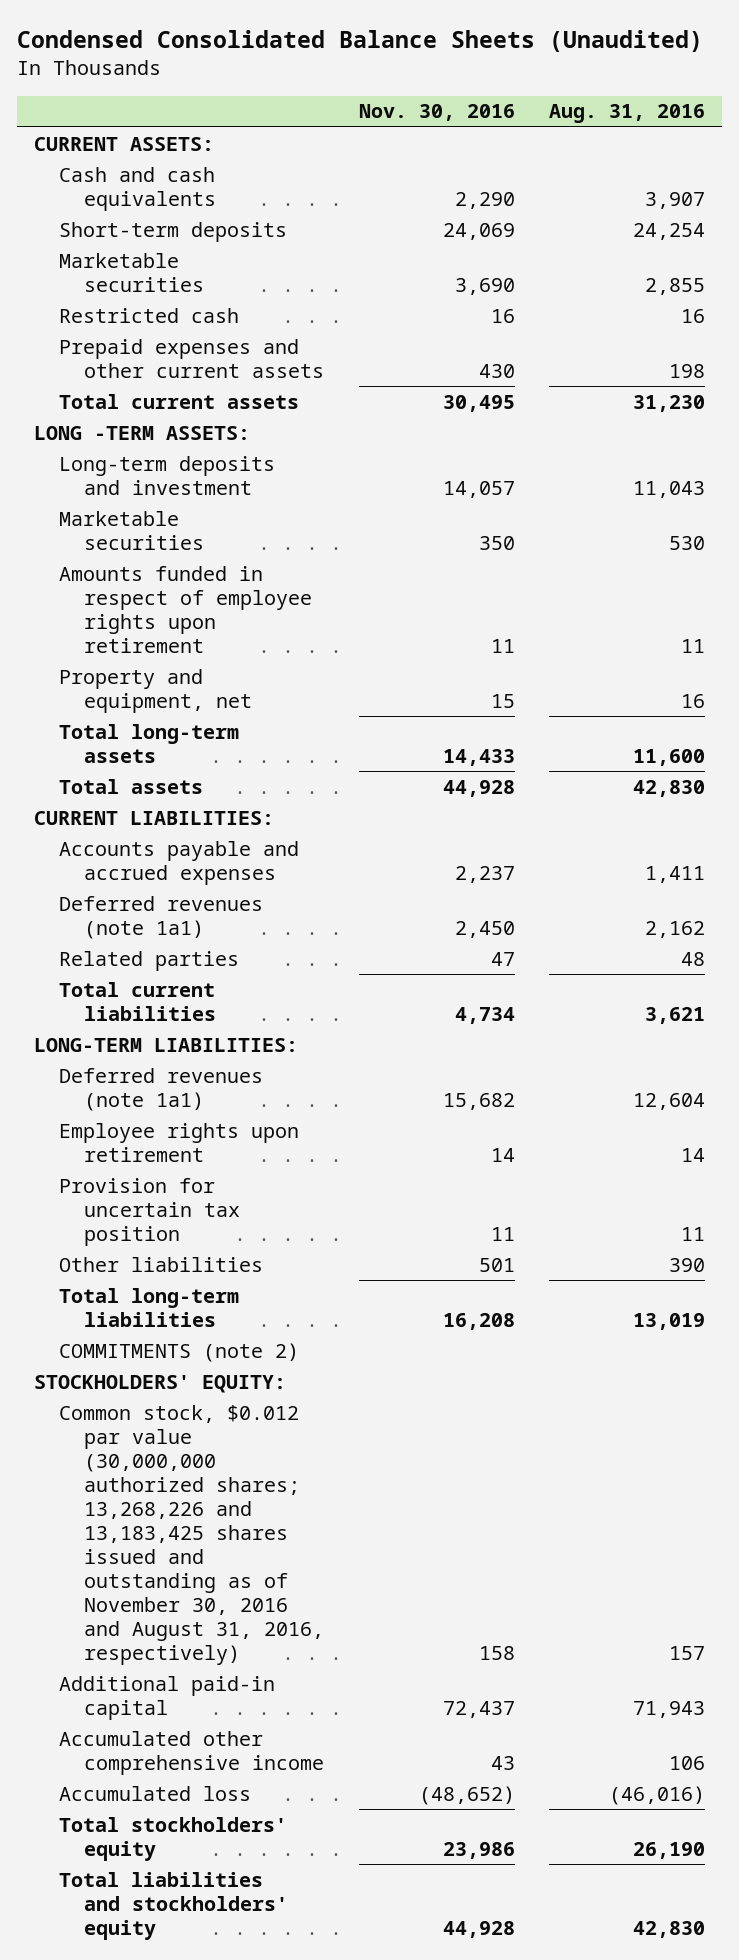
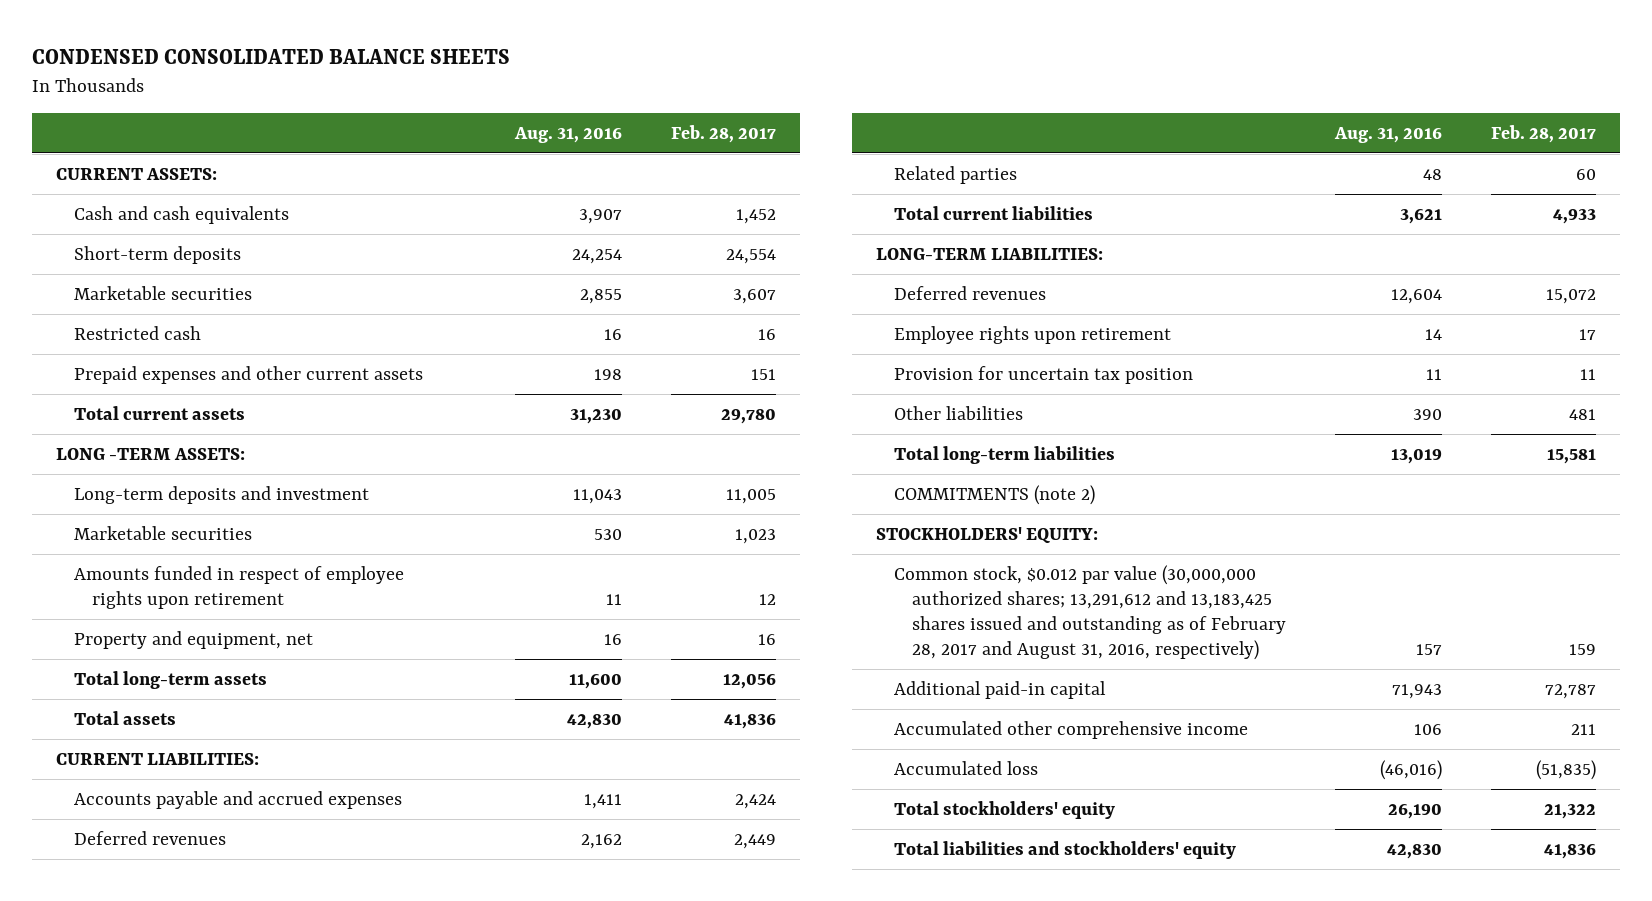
[16,30,703,53] Condensed Consolidated Balance Sheets (Unaudited) -> [31,49,510,65] CONDENSED CONSOLIDATED BALANCE SHEETS
[358,104,515,122] Nov. 30, 2016 -> none
none -> [670,125,776,144] Feb. 28, 2017
[59,895,264,939] Deferred revenues (note 1a1) -> [74,830,227,845] Deferred revenues
[59,1067,264,1111] Deferred revenues (note 1a1) -> [894,285,1047,300] Deferred revenues
[59,1404,325,1665] Common stock, $0.012 par value (30,000,000 authorized shares; 13,268,226 and 13,183,425 shares issued and outstanding as of November 30, 2016 and August 31, 2016, respectively) -> [894,564,1287,661] Common stock, $0.012 par value (30,000,000 authorized shares; 13,291,612 and 13,183,425 shares issued and outstanding as of February 28, 2017 and August 31, 2016, respectively)

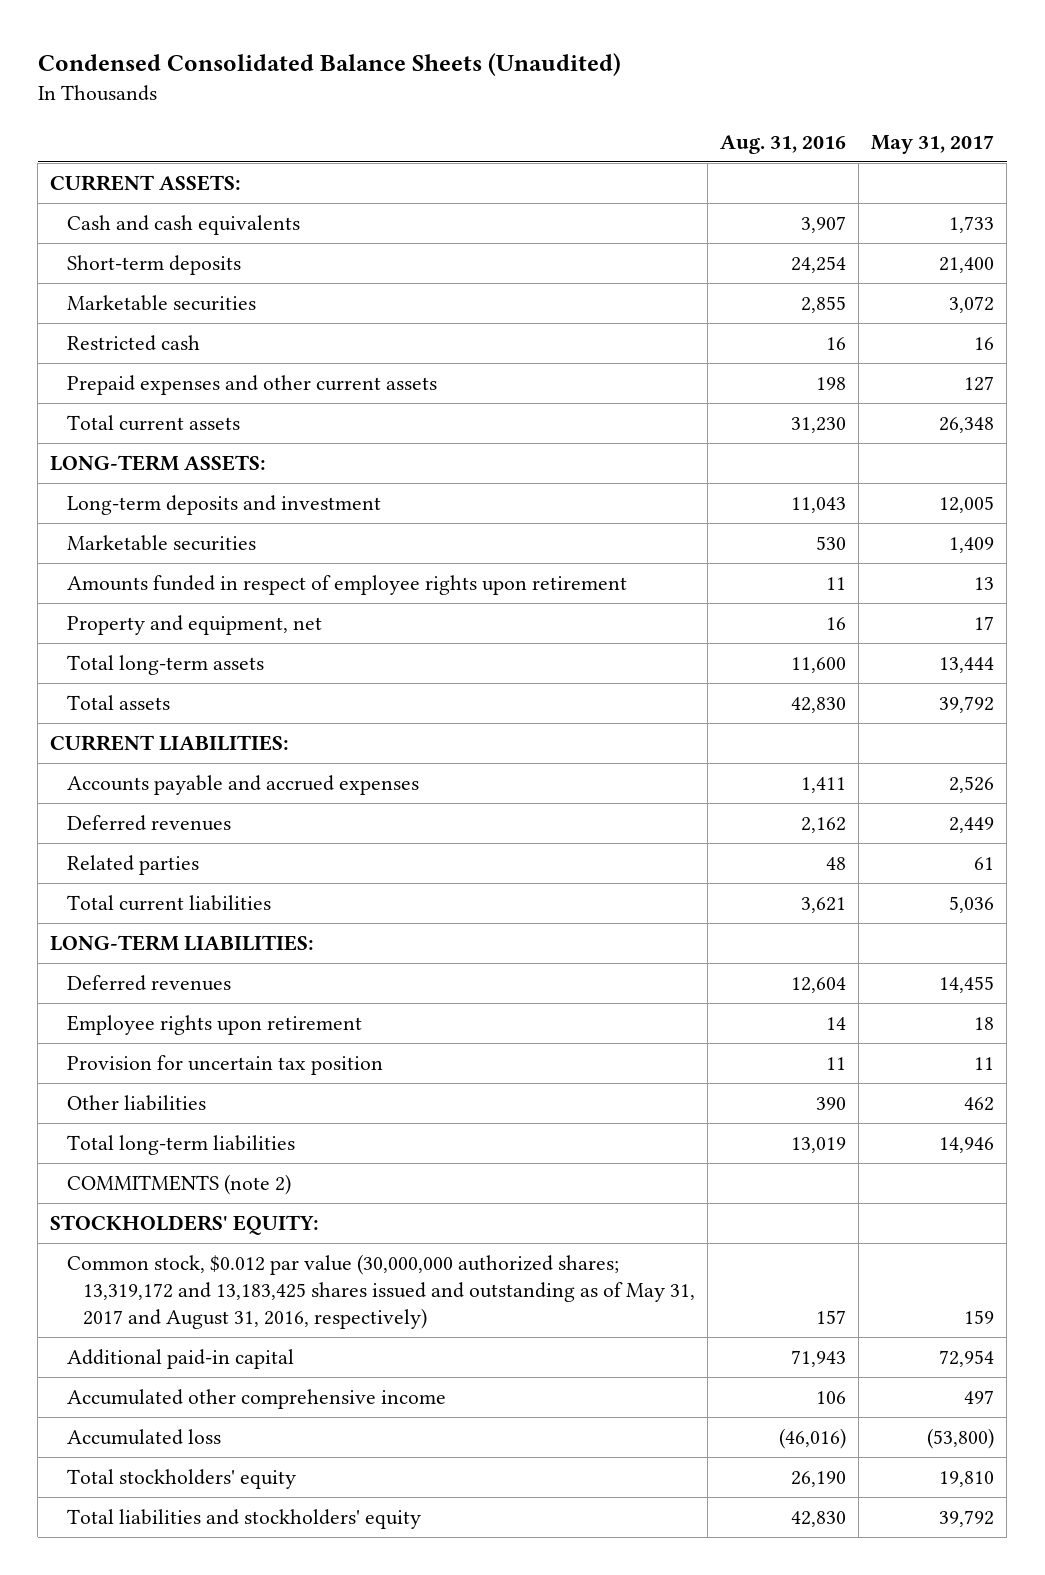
[31,49,510,65] CONDENSED CONSOLIDATED BALANCE SHEETS -> [37,53,621,77] Condensed Consolidated Balance Sheets (Unaudited)
[670,125,776,144] Feb. 28, 2017 -> none
none -> [871,134,995,154] May 31, 2017
[56,447,246,460] LONG -TERM ASSETS: -> [50,455,267,472] LONG-TERM ASSETS:
[894,564,1287,661] Common stock, $0.012 par value (30,000,000 authorized shares; 13,291,612 and 13,183,425 shares issued and outstanding as of February 28, 2017 and August 31, 2016, respectively) -> [66,1254,696,1330] Common stock, $0.012 par value (30,000,000 authorized shares; 13,319,172 and 13,183,425 shares issued and outstanding as of May 31, 2017 and August 31, 2016, respectively)

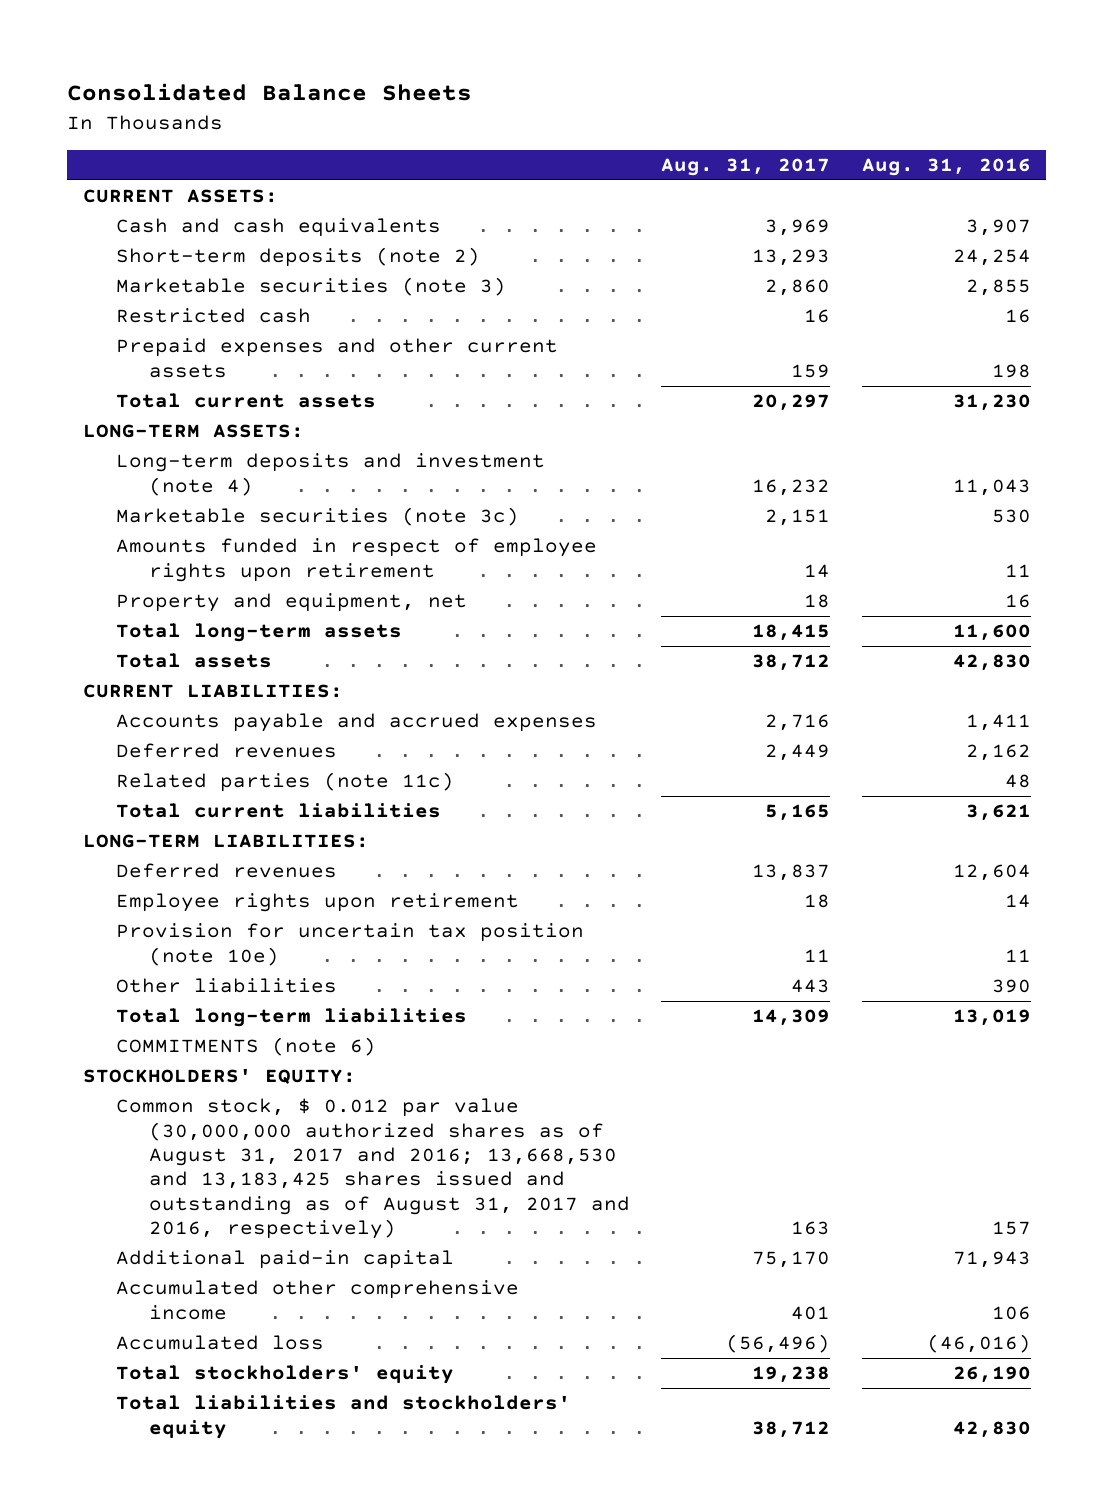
[37,53,621,77] Condensed Consolidated Balance Sheets (Unaudited) -> [67,83,473,102] Consolidated Balance Sheets
[871,134,995,154] May 31, 2017 -> none
none -> [661,158,831,177] Aug. 31, 2017
[66,255,241,276] Short-term deposits -> [116,247,481,268] Short-term deposits (note 2)
[66,295,256,312] Marketable securities -> [116,277,507,297] Marketable securities (note 3)
[66,495,381,516] Long-term deposits and investment -> [116,453,546,496] Long-term deposits and investment (note 4)
[66,535,256,552] Marketable securities -> [116,507,520,527] Marketable securities (note 3c)
[66,855,199,876] Related parties -> [116,772,455,793] Related parties (note 11c)
[66,1055,383,1076] Provision for uncertain tax position -> [116,923,585,966] Provision for uncertain tax position (note 10e)
[66,1174,291,1196] COMMITMENTS (note 2) -> [116,1037,377,1057] COMMITMENTS (note 6)
[66,1254,696,1330] Common stock, $0.012 par value (30,000,000 authorized shares; 13,319,172 and 13,183,425 shares issued and outstanding as of May 31, 2017 and August 31, 2016, respectively) -> [116,1098,630,1239] Common stock, $ 0.012 par value (30,000,000 authorized shares as of August 31, 2017 and 2016; 13,668,530 and 13,183,425 shares issued and outstanding as of August 31, 2017 and 2016, respectively)

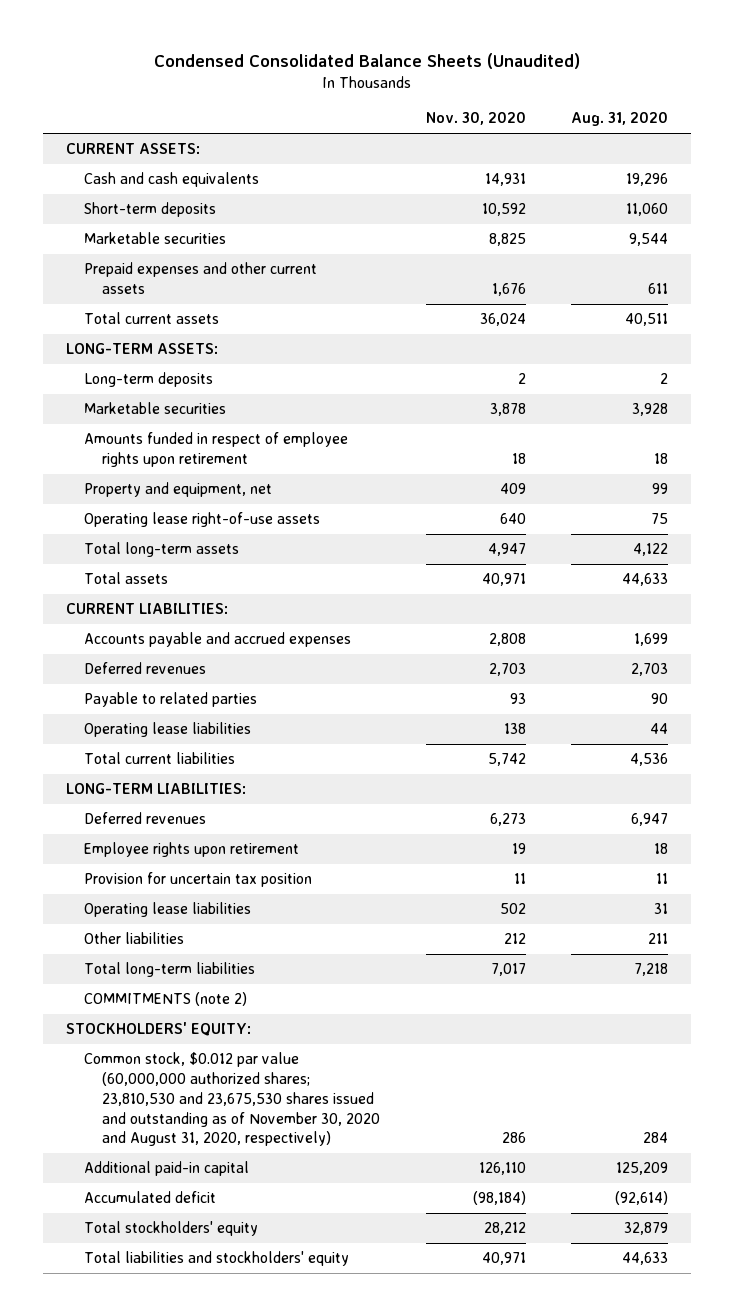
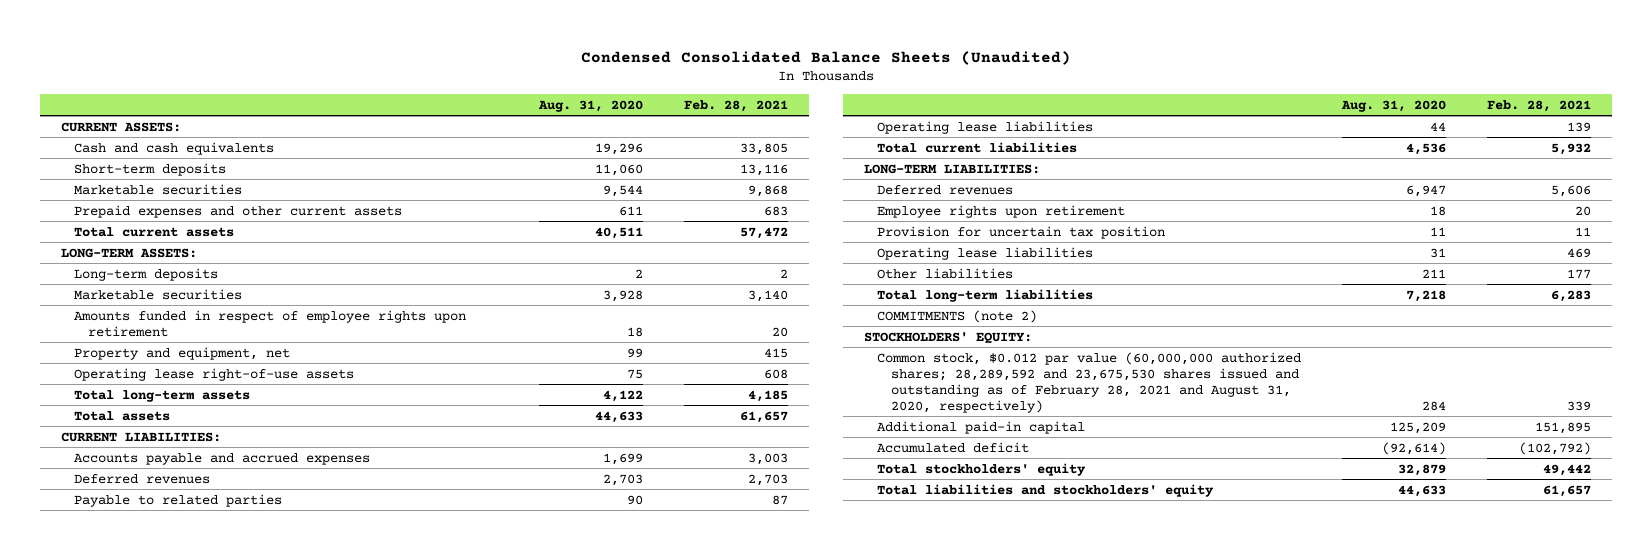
[425,112,526,126] Nov. 30, 2020 -> none
none -> [684,99,789,112] Feb. 28, 2021
[83,1052,380,1147] Common stock, $0.012 par value (60,000,000 authorized shares; 23,810,530 and 23,675,530 shares issued and outstanding as of November 30, 2020 and August 31, 2020, respectively) -> [877,351,1302,413] Common stock, $0.012 par value (60,000,000 authorized shares; 28,289,592 and 23,675,530 shares issued and outstanding as of February 28, 2021 and August 31, 2020, respectively)

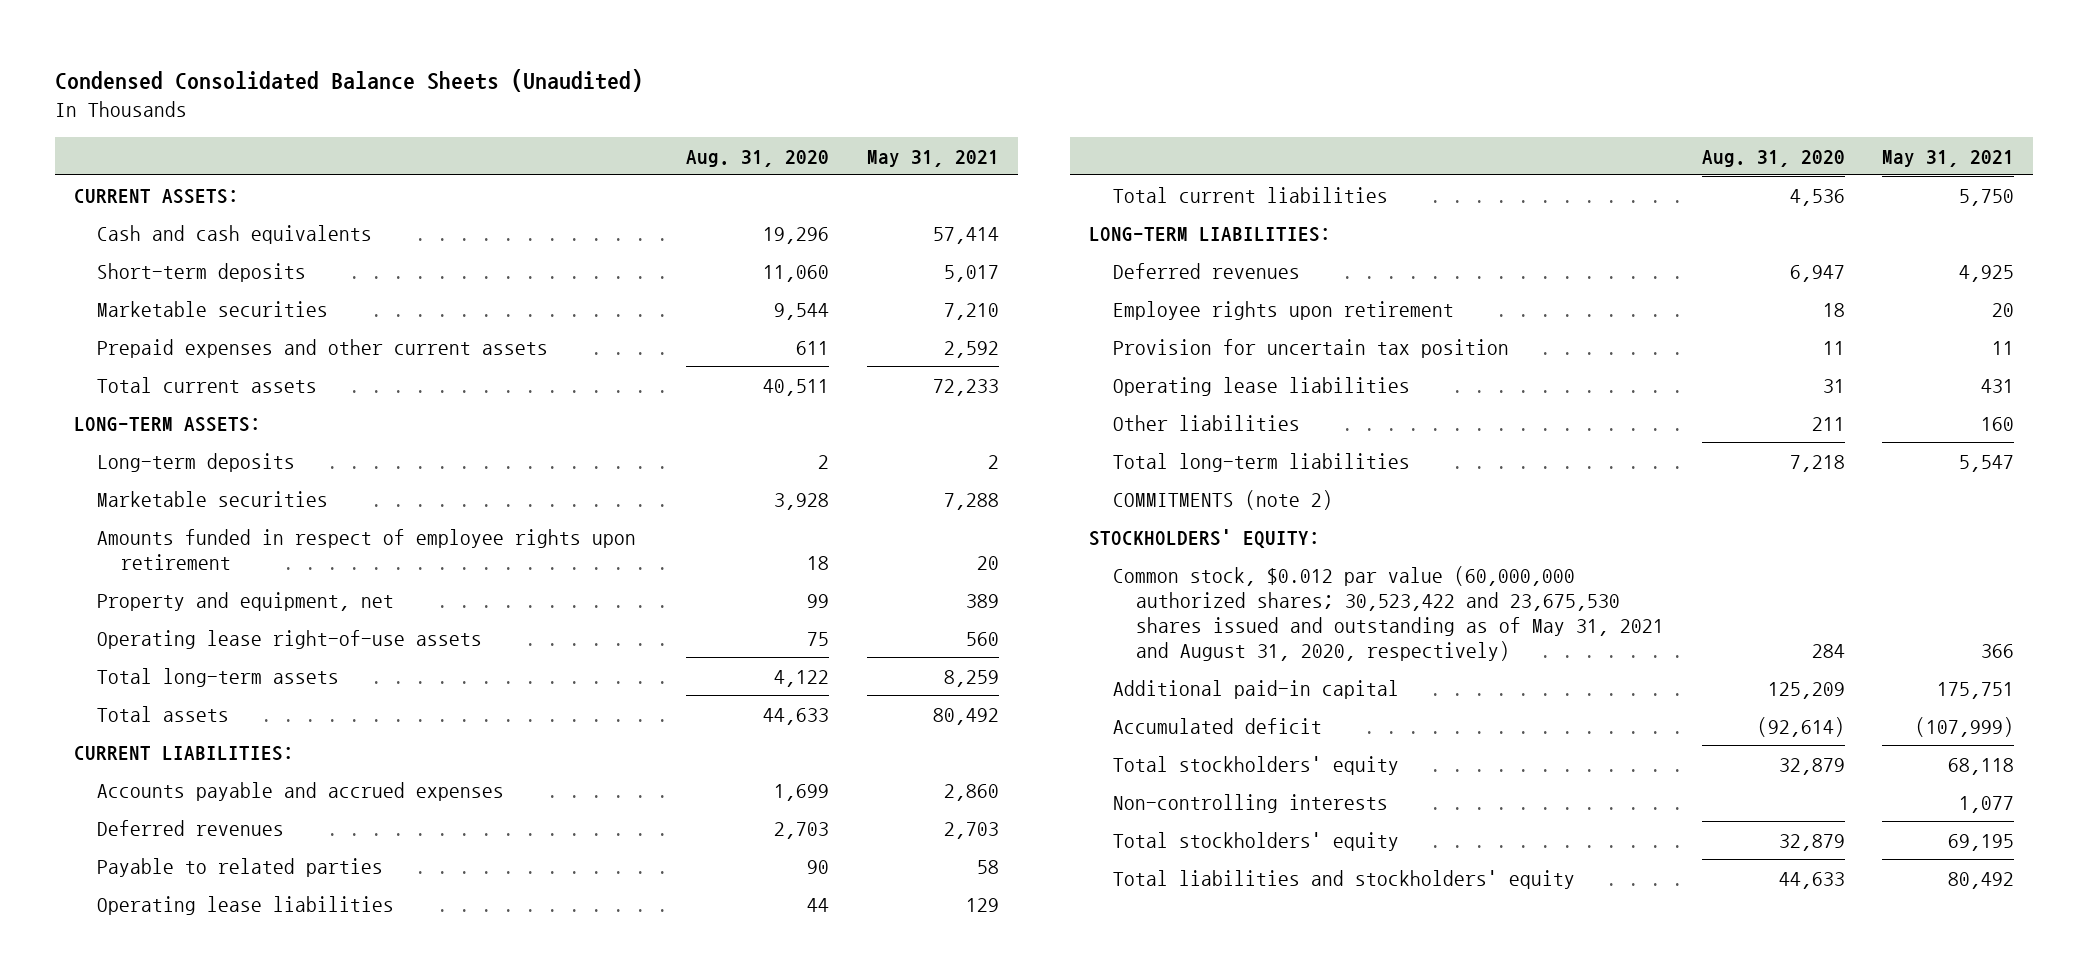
[684,99,789,112] Feb. 28, 2021 -> none
none -> [867,149,1000,167] May 31, 2021
[877,351,1302,413] Common stock, $0.012 par value (60,000,000 authorized shares; 28,289,592 and 23,675,530 shares issued and outstanding as of February 28, 2021 and August 31, 2020, respectively) -> [1112,565,1664,661] Common stock, $0.012 par value (60,000,000 authorized shares; 30,523,422 and 23,675,530 shares issued and outstanding as of May 31, 2021 and August 31, 2020, respectively)
none -> [1112,793,1388,813] Non-controlling interests
none -> [1112,831,1399,851] Total stockholders' equity

